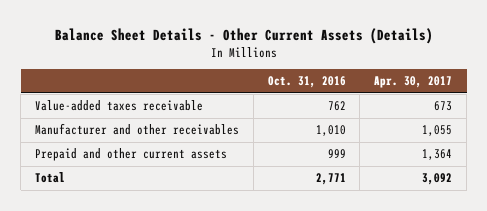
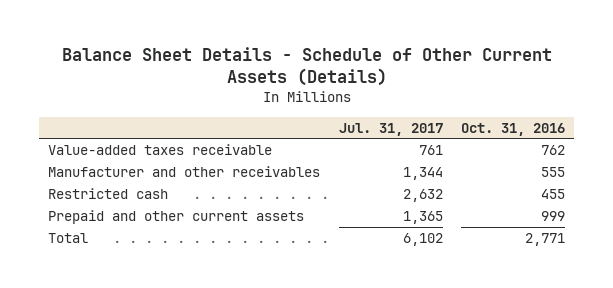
[54,27,433,44] Balance Sheet Details - Other Current Assets (Details) -> [61,47,552,87] Balance Sheet Details - Schedule of Other Current Assets (Details)
[374,76,453,89] Apr. 30, 2017 -> none
none -> [338,122,443,136] Jul. 31, 2017
[315,125,346,137] 1,010 -> [540,167,565,178] 555
none -> [48,188,169,200] Restricted cash

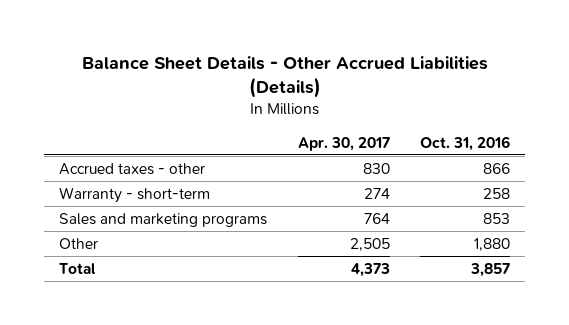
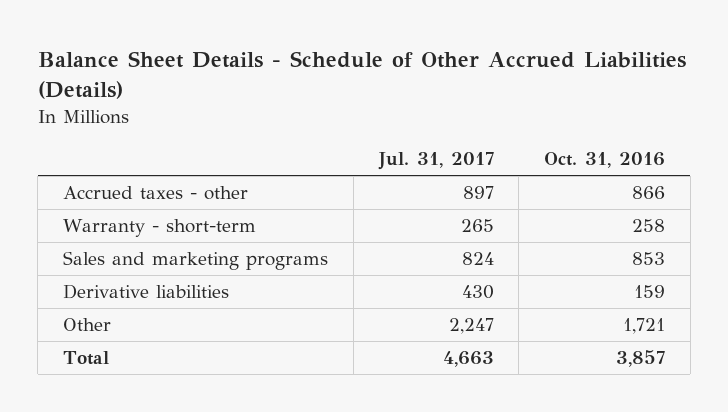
[81,55,488,99] Balance Sheet Details - Other Accrued Liabilities (Details) -> [37,51,686,100] Balance Sheet Details - Schedule of Other Accrued Liabilities (Details)
[297,136,390,151] Apr. 30, 2017 -> none
none -> [377,152,494,171] Jul. 31, 2017
none -> [63,284,230,300] Derivative liabilities
[473,237,510,251] 1,880 -> [623,318,666,335] 1,721

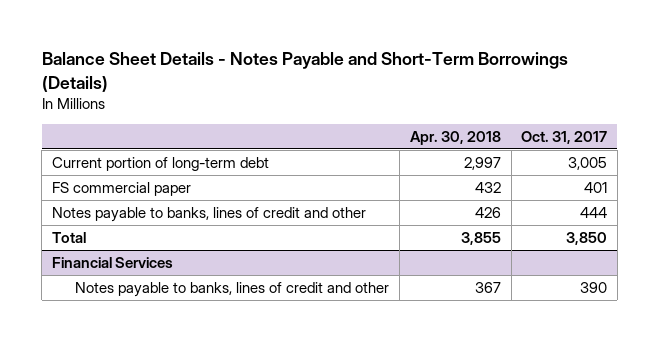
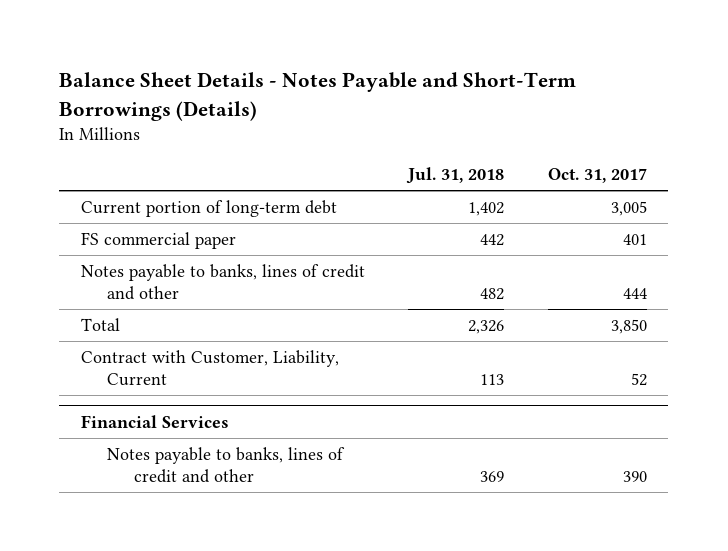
[409,130,501,145] Apr. 30, 2018 -> none
none -> [406,167,505,185] Jul. 31, 2018
none -> [81,350,340,386] Contract with Customer, Liability, Current

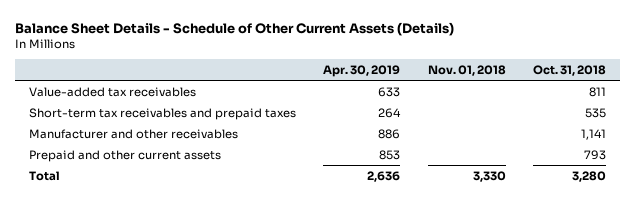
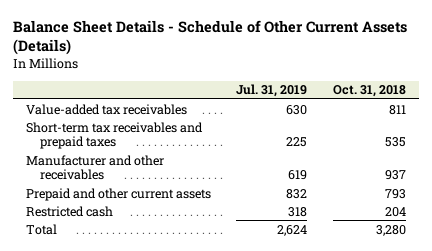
[323,64,401,77] Apr. 30, 2019 -> none
[427,64,506,76] Nov. 01, 2018 -> none
none -> [236,84,308,98] Jul. 31, 2019
[580,128,606,140] 1,141 -> [385,169,407,180] 937
none -> [25,205,113,217] Restricted cash

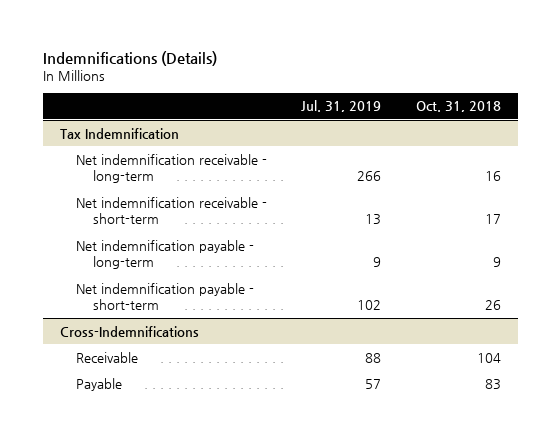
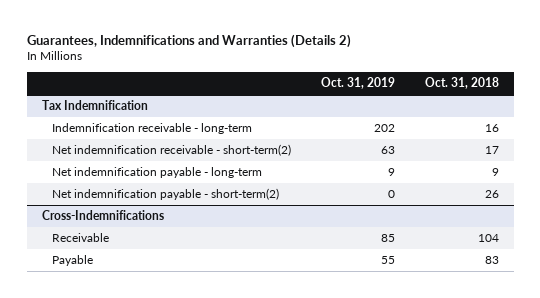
[42,50,217,66] Indemnifications (Details) -> [26,33,351,48] Guarantees, Indemnifications and Warranties (Details 2)
[301,100,382,113] Jul. 31, 2019 -> none
none -> [320,76,395,89] Oct. 31, 2019
[76,153,268,184] Net indemnification receivable - long-term -> [52,123,253,135] Indemnification receivable - long-term
[76,196,268,225] Net indemnification receivable - short-term -> [52,144,292,157] Net indemnification receivable - short-term(2)
[76,282,255,311] Net indemnification payable - short-term -> [52,188,280,201] Net indemnification payable - short-term(2)

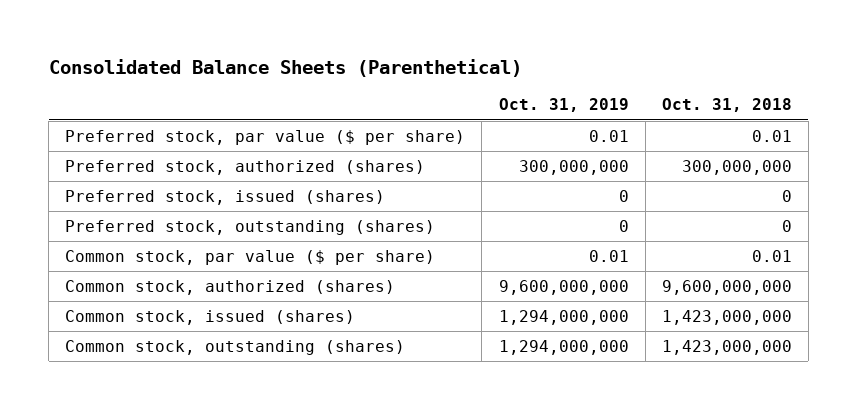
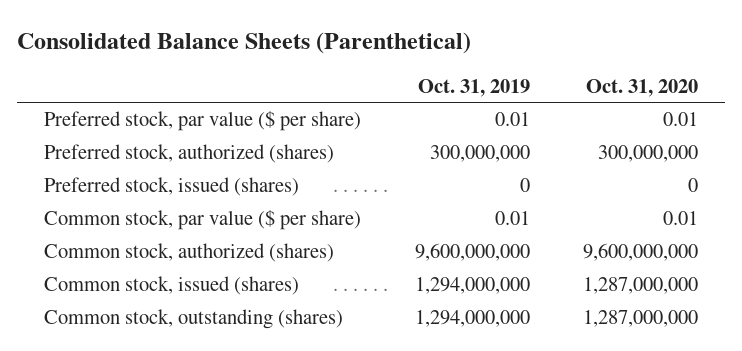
[661,98,792,113] Oct. 31, 2018 -> none
none -> [586,79,699,98] Oct. 31, 2020
[65,219,436,235] Preferred stock, outstanding (shares) -> none

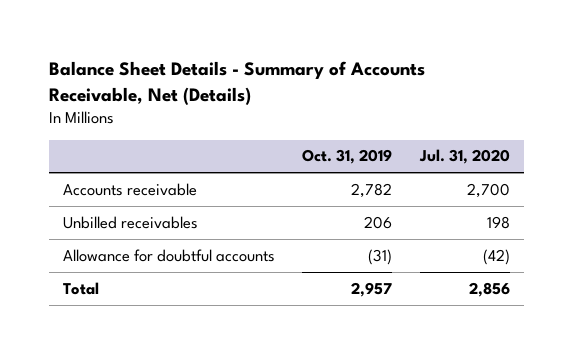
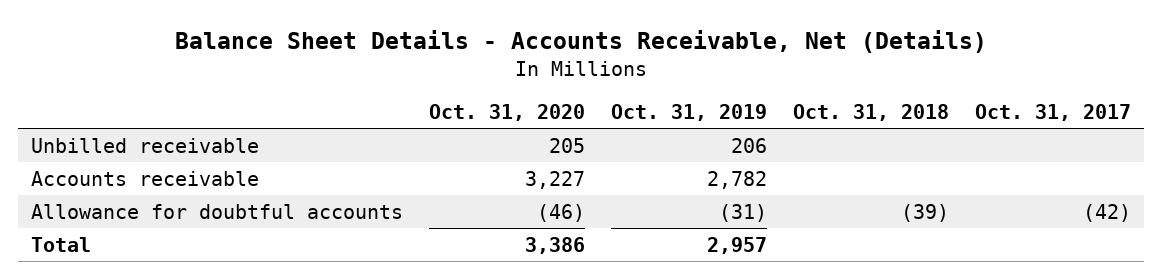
[49,60,426,105] Balance Sheet Details - Summary of Accounts Receivable, Net (Details) -> [175,30,988,54] Balance Sheet Details - Accounts Receivable, Net (Details)
[419,149,511,165] Jul. 31, 2020 -> none
none -> [429,104,586,122] Oct. 31, 2020
none -> [793,104,950,122] Oct. 31, 2018
none -> [974,104,1131,122] Oct. 31, 2017
none -> [31,137,260,153] Unbilled receivable
[62,215,198,229] Unbilled receivables -> none

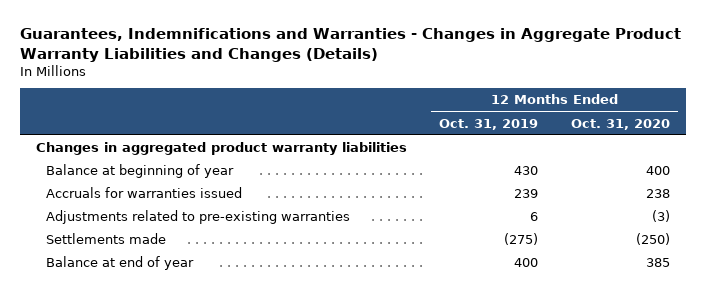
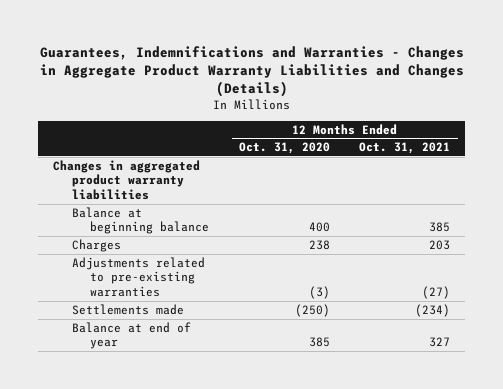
[439,118,539,130] Oct. 31, 2019 -> none
none -> [359,142,451,155] Oct. 31, 2021
[45,164,234,179] Balance at beginning of year -> [71,206,210,235] Balance at beginning balance
[45,187,242,199] Accruals for warranties issued -> [71,238,121,252] Charges

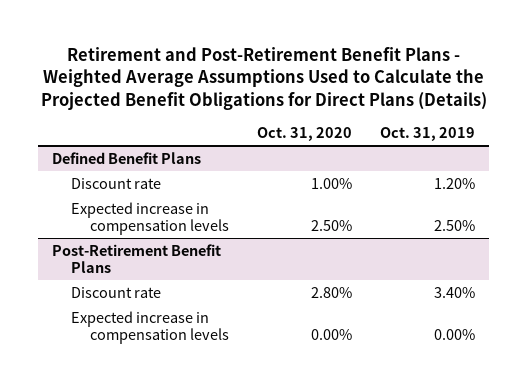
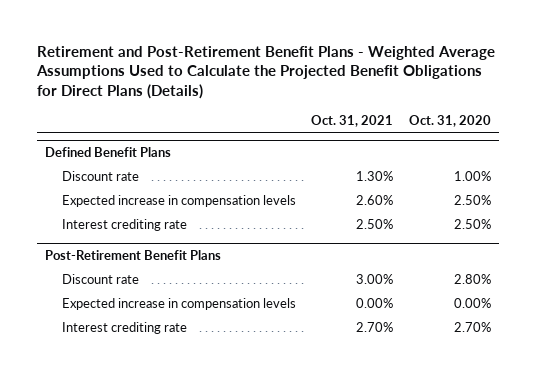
[380,127,476,142] Oct. 31, 2019 -> none
none -> [311,114,394,127] Oct. 31, 2021
none -> [61,218,187,231] Interest crediting rate
none -> [61,321,187,334] Interest crediting rate

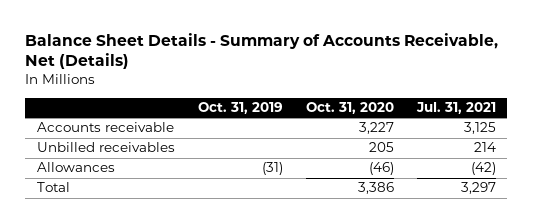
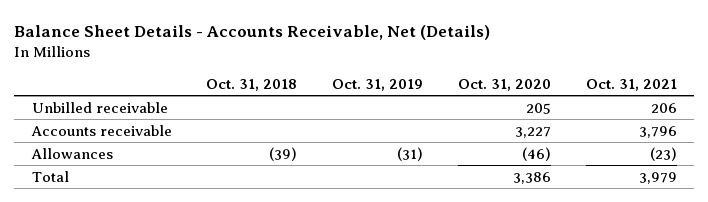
[25,32,499,70] Balance Sheet Details - Summary of Accounts Receivable, Net (Details) -> [14,25,491,41] Balance Sheet Details - Accounts Receivable, Net (Details)
[415,101,496,114] Jul. 31, 2021 -> none
none -> [206,78,298,91] Oct. 31, 2018
none -> [585,78,677,91] Oct. 31, 2021
none -> [31,101,168,113] Unbilled receivable
[36,142,175,153] Unbilled receivables -> none

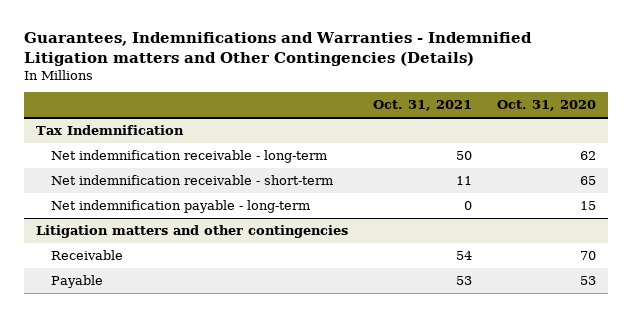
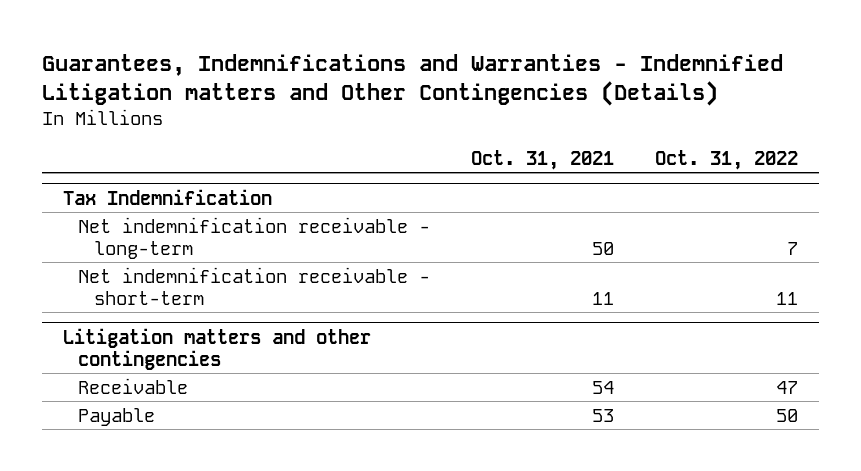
[496,100,596,112] Oct. 31, 2020 -> none
none -> [655,149,799,170] Oct. 31, 2022
[50,200,310,214] Net indemnification payable - long-term -> none

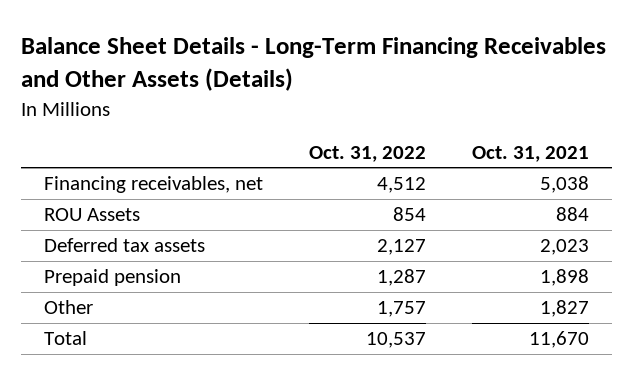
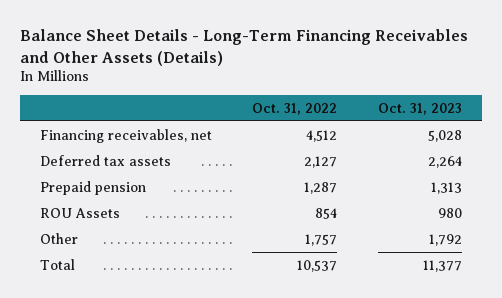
[471,146,589,163] Oct. 31, 2021 -> none
none -> [377,102,462,115] Oct. 31, 2023
[44,208,141,222] ROU Assets -> [39,207,120,218] ROU Assets

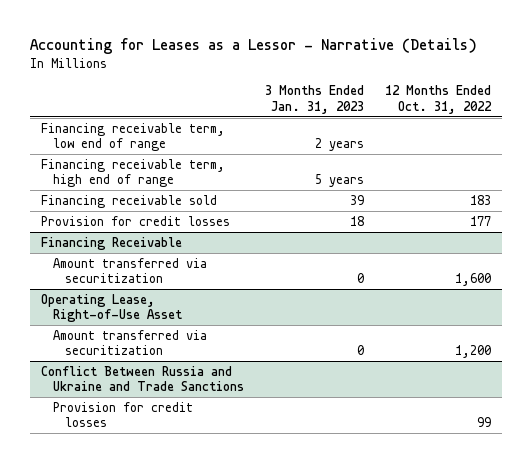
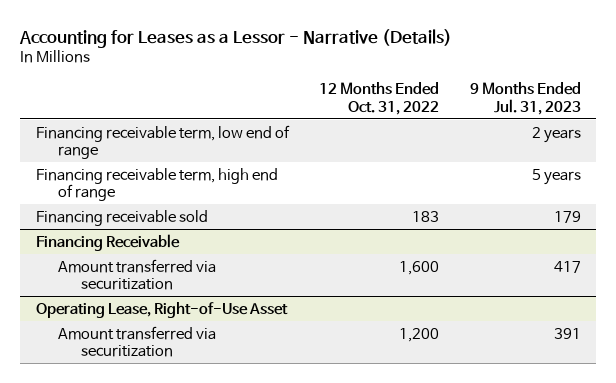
[265,85,365,114] 3 Months Ended Jan. 31, 2023 -> none
none -> [469,82,581,115] 9 Months Ended Jul. 31, 2023
[40,215,230,226] Provision for credit losses -> none
[40,365,244,392] Conflict Between Russia and Ukraine and Trade Sanctions -> none
[52,401,193,428] Provision for credit losses -> none

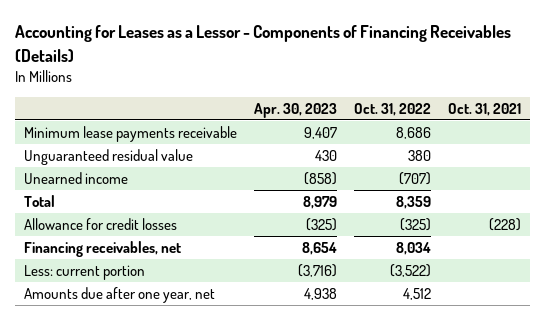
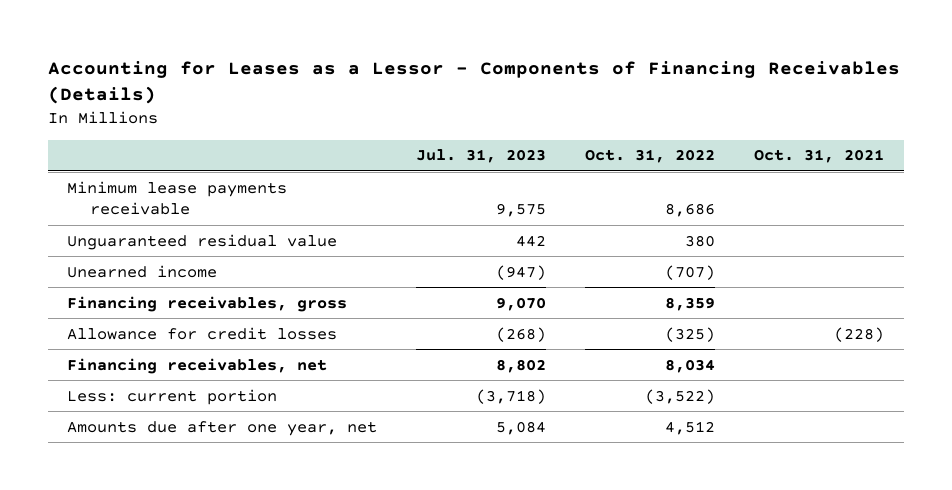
[253,102,337,118] Apr. 30, 2023 -> none
none -> [416,149,547,164] Jul. 31, 2023
[23,194,55,207] Total -> [67,295,348,312] Financing receivables, gross

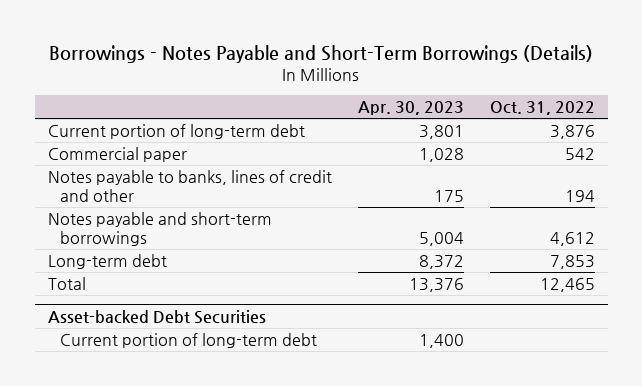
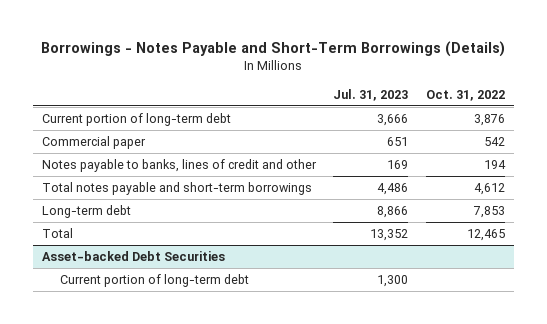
[357,101,464,116] Apr. 30, 2023 -> none
none -> [333,88,409,101] Jul. 31, 2023
[47,211,272,247] Notes payable and short-term borrowings -> [41,182,312,196] Total notes payable and short-term borrowings

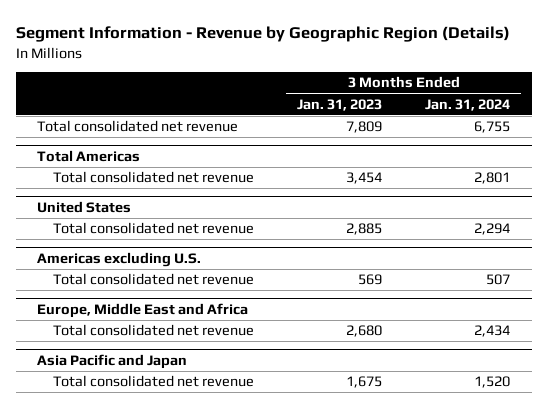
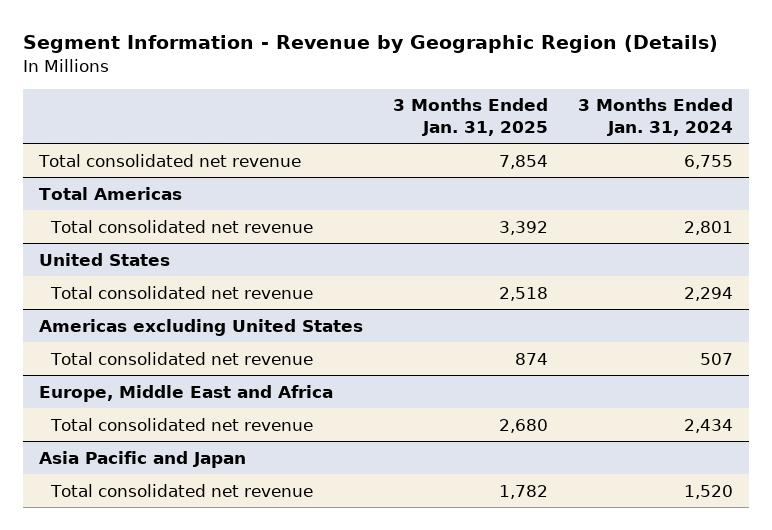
[297,98,383,111] Jan. 31, 2023 -> none
none -> [393,98,549,136] 3 Months Ended Jan. 31, 2025
[37,252,202,268] Americas excluding U.S. -> [38,318,363,336] Americas excluding United States

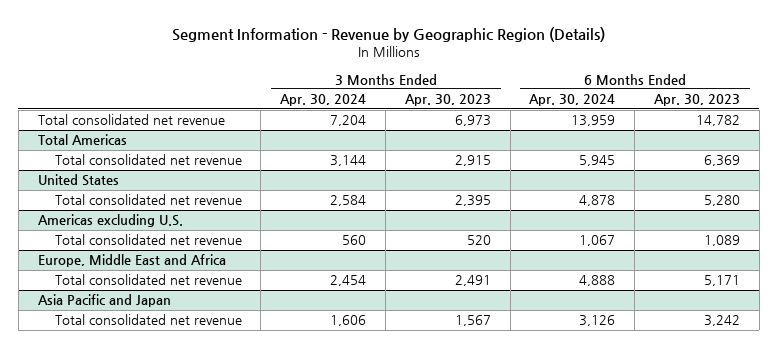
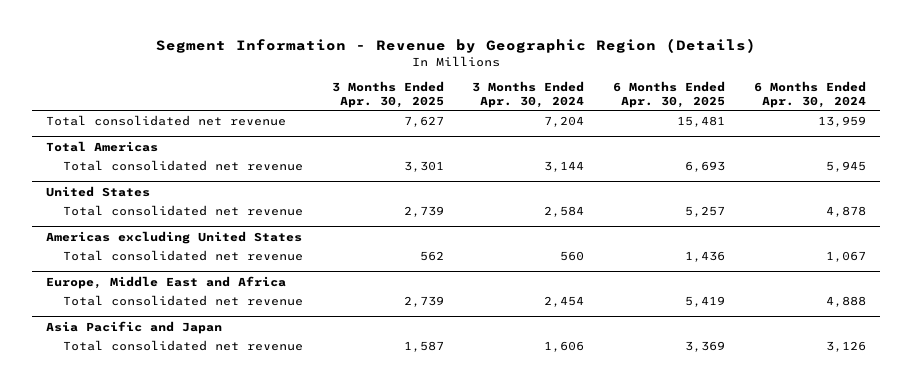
[404,94,491,107] Apr. 30, 2023 -> none
[654,94,741,107] Apr. 30, 2023 -> none
none -> [331,80,444,108] 3 Months Ended Apr. 30, 2025
none -> [612,80,725,108] 6 Months Ended Apr. 30, 2025
[37,214,183,228] Americas excluding U.S. -> [46,230,303,244] Americas excluding United States

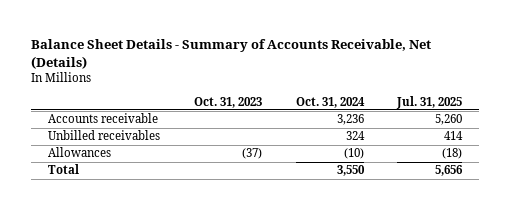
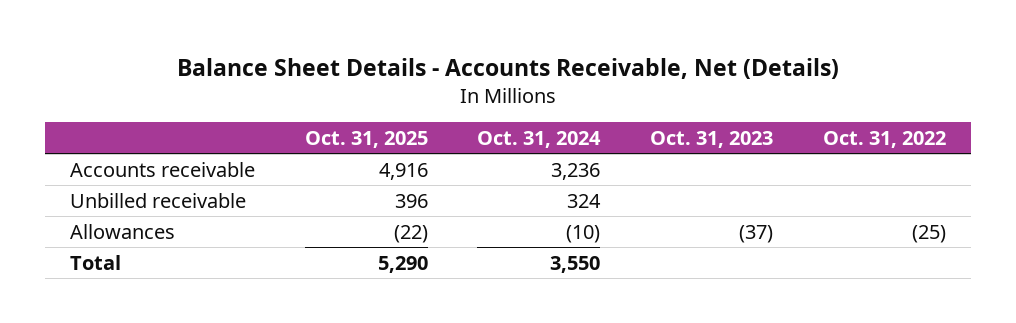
[31,38,432,69] Balance Sheet Details - Summary of Accounts Receivable, Net (Details) -> [176,57,839,79] Balance Sheet Details - Accounts Receivable, Net (Details)
[396,95,463,109] Jul. 31, 2025 -> none
none -> [304,131,428,149] Oct. 31, 2025
none -> [822,131,946,149] Oct. 31, 2022
[48,130,161,141] Unbilled receivables -> [69,192,246,208] Unbilled receivable

